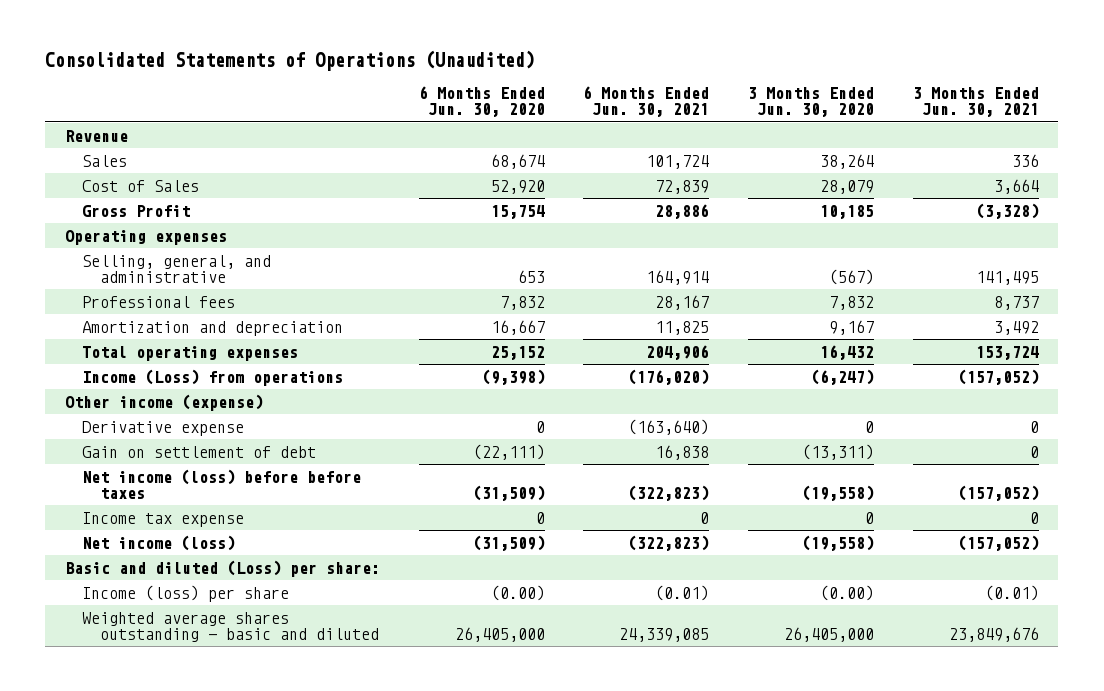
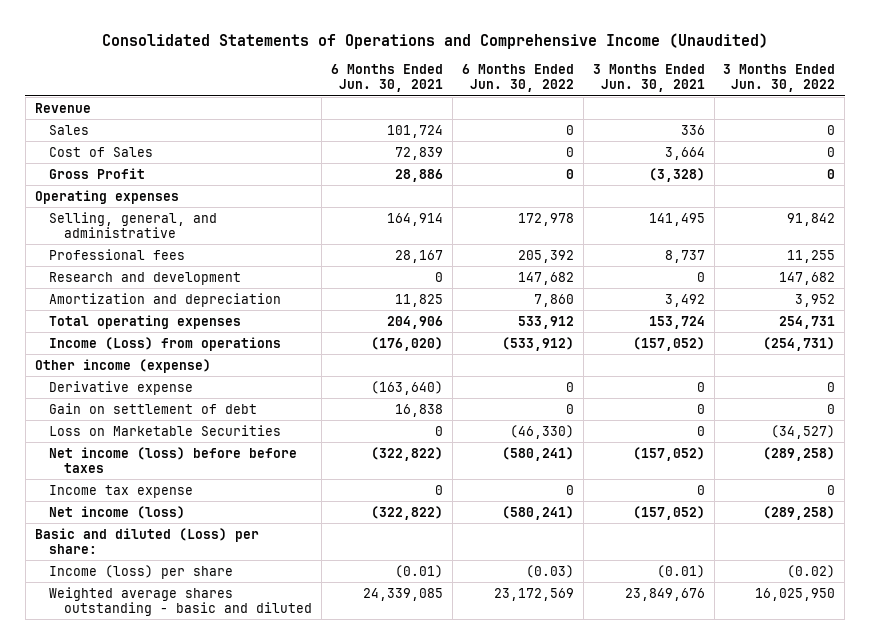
[45,49,536,71] Consolidated Statements of Operations (Unaudited) -> [102,32,769,49] Consolidated Statements of Operations and Comprehensive Income (Unaudited)
[418,86,545,118] 6 Months Ended Jun. 30, 2020 -> none
[748,87,875,118] 3 Months Ended Jun. 30, 2020 -> none
none -> [461,64,574,93] 6 Months Ended Jun. 30, 2022
none -> [723,64,836,93] 3 Months Ended Jun. 30, 2022
none -> [49,271,242,285] Research and development
none -> [49,424,282,436] Loss on Marketable Securities
[628,485,710,502] (322,823) -> [370,446,443,461] (322,822)
[628,534,710,551] (322,823) -> [370,505,443,520] (322,822)

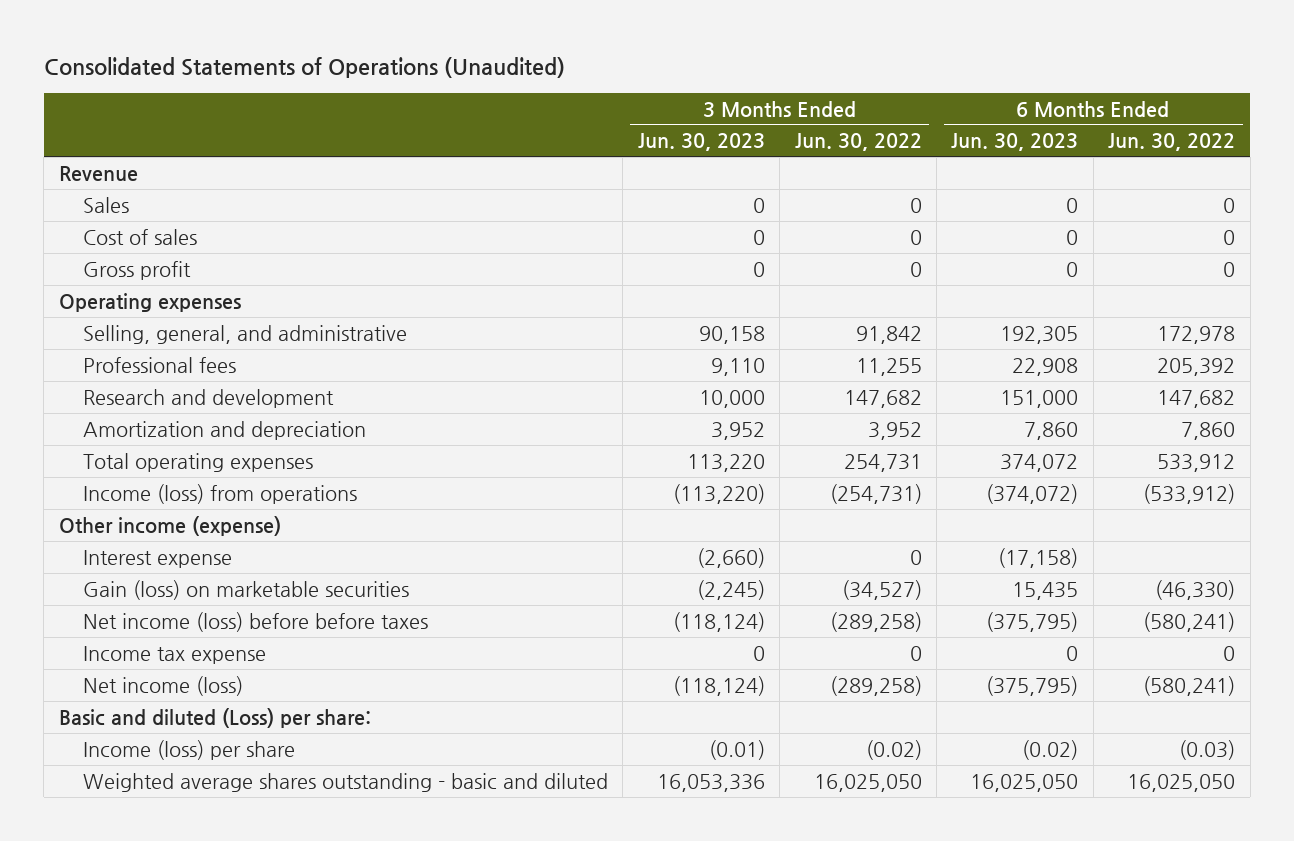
[102,32,769,49] Consolidated Statements of Operations and Comprehensive Income (Unaudited) -> [43,56,565,78] Consolidated Statements of Operations (Unaudited)
[330,64,443,93] 6 Months Ended Jun. 30, 2021 -> none
[592,64,705,93] 3 Months Ended Jun. 30, 2021 -> none
none -> [637,133,765,152] Jun. 30, 2023
none -> [951,133,1079,152] Jun. 30, 2023
[49,146,154,157] Cost of Sales -> [82,228,197,245] Cost of sales
[49,167,146,179] Gross Profit -> [82,260,191,280] Gross profit
[49,336,282,351] Income (Loss) from operations -> [82,483,357,504] Income (loss) from operations
[49,380,194,395] Derivative expense -> none
[49,402,258,414] Gain on settlement of debt -> none
none -> [82,549,232,568] Interest expense
[49,424,282,436] Loss on Marketable Securities -> [82,579,409,600] Gain (loss) on marketable securities
[493,587,574,601] 23,172,569 -> [1127,773,1236,792] 16,025,050
[755,587,836,601] 16,025,950 -> [813,773,922,792] 16,025,050

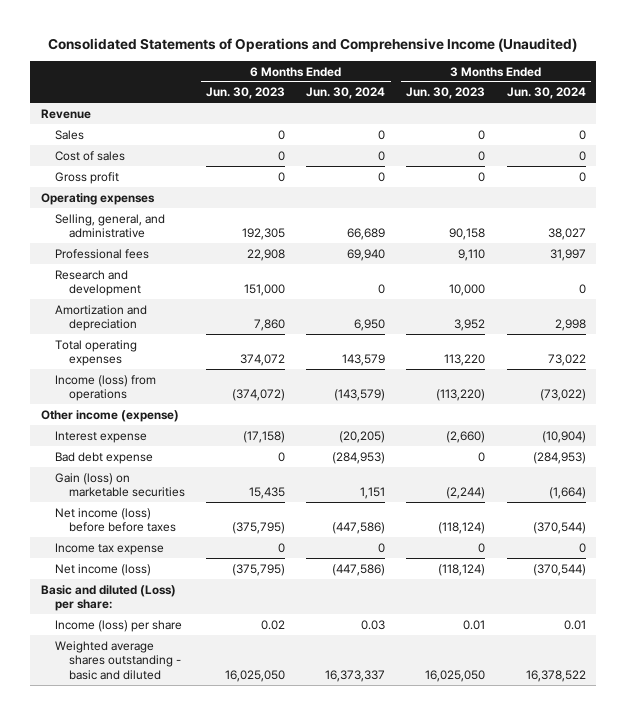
[43,56,565,78] Consolidated Statements of Operations (Unaudited) -> [48,37,578,52] Consolidated Statements of Operations and Comprehensive Income (Unaudited)
[794,133,922,152] Jun. 30, 2022 -> none
[1108,133,1236,152] Jun. 30, 2022 -> none
none -> [306,87,386,100] Jun. 30, 2024
none -> [506,87,586,100] Jun. 30, 2024
none -> [55,451,154,464] Bad debt expense
[696,579,765,600] (2,245) -> [446,487,486,500] (2,244)
[708,739,765,760] (0.01) -> [463,619,486,630] 0.01
[1022,739,1079,760] (0.02) -> [261,619,286,630] 0.02
[656,773,765,792] 16,053,336 -> [425,669,486,682] 16,025,050

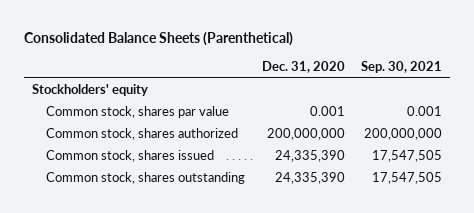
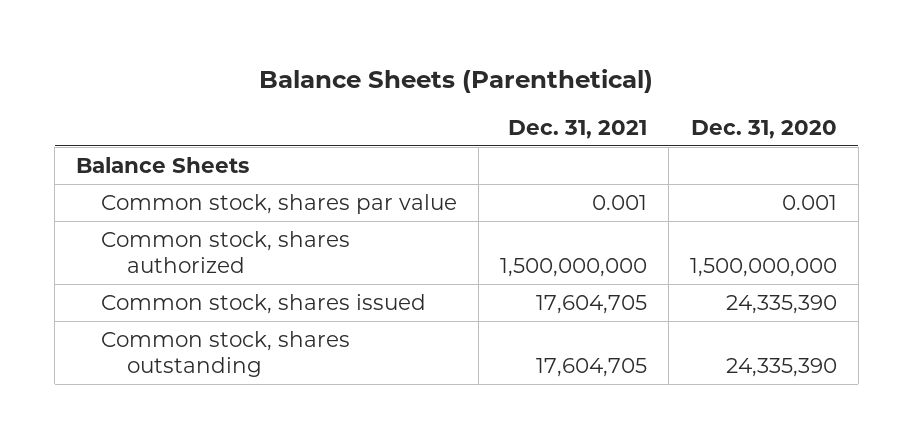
[24,32,294,47] Consolidated Balance Sheets (Parenthetical) -> [259,68,654,93] Balance Sheets (Parenthetical)
[361,61,443,74] Sep. 30, 2021 -> none
none -> [508,119,648,139] Dec. 31, 2021
[32,84,149,97] Stockholders' equity -> none
none -> [76,156,250,173] Balance Sheets
[266,128,345,141] 200,000,000 -> [689,258,837,278] 1,500,000,000

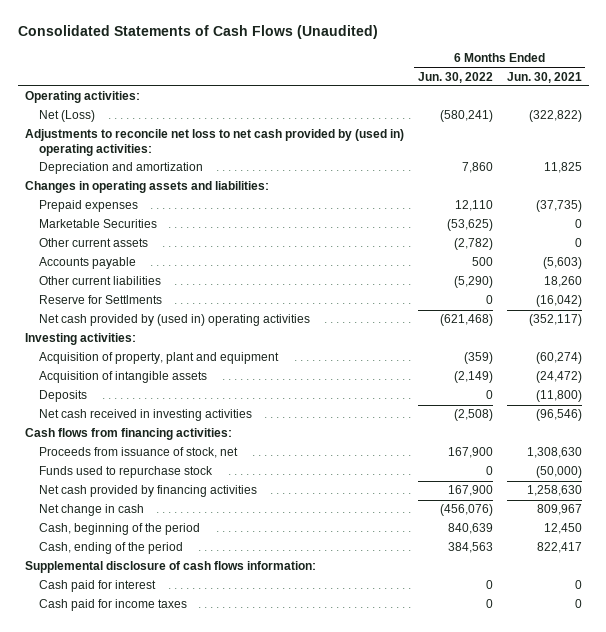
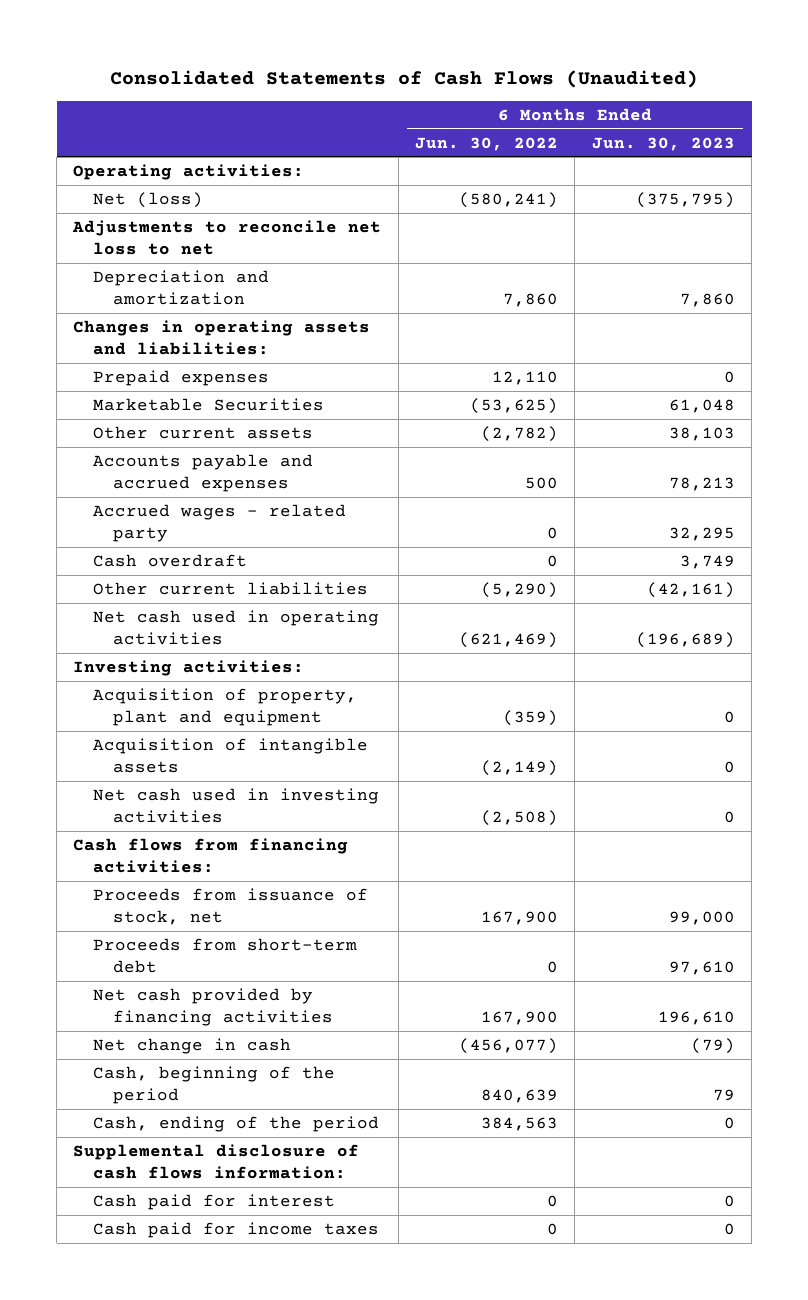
[506,71,582,83] Jun. 30, 2021 -> none
none -> [591,136,735,151] Jun. 30, 2023
[24,129,404,156] Adjustments to reconcile net loss to net cash provided by (used in) operating activities: -> none
[38,110,95,123] Net (Loss) -> [93,191,204,208] Net (loss)
none -> [72,219,382,256] Adjustments to reconcile net loss to net
[38,257,136,270] Accounts payable -> none
none -> [93,453,314,493] Accounts payable and accrued expenses
none -> [93,503,347,543] Accrued wages - related party
none -> [93,553,248,567] Cash overdraft
[38,295,162,305] Reserve for Settlments -> none
[38,314,310,327] Net cash provided by (used in) operating activities -> [93,609,380,646] Net cash used in operating activities
[439,314,493,327] (621,468) -> [459,632,559,649] (621,469)
[38,390,87,403] Deposits -> none
[38,409,252,422] Net cash received in investing activities -> [93,787,380,824] Net cash used in investing activities
[38,466,213,479] Funds used to repurchase stock -> none
none -> [93,937,358,974] Proceeds from short-term debt
[439,504,493,517] (456,076) -> [459,1037,559,1054] (456,077)

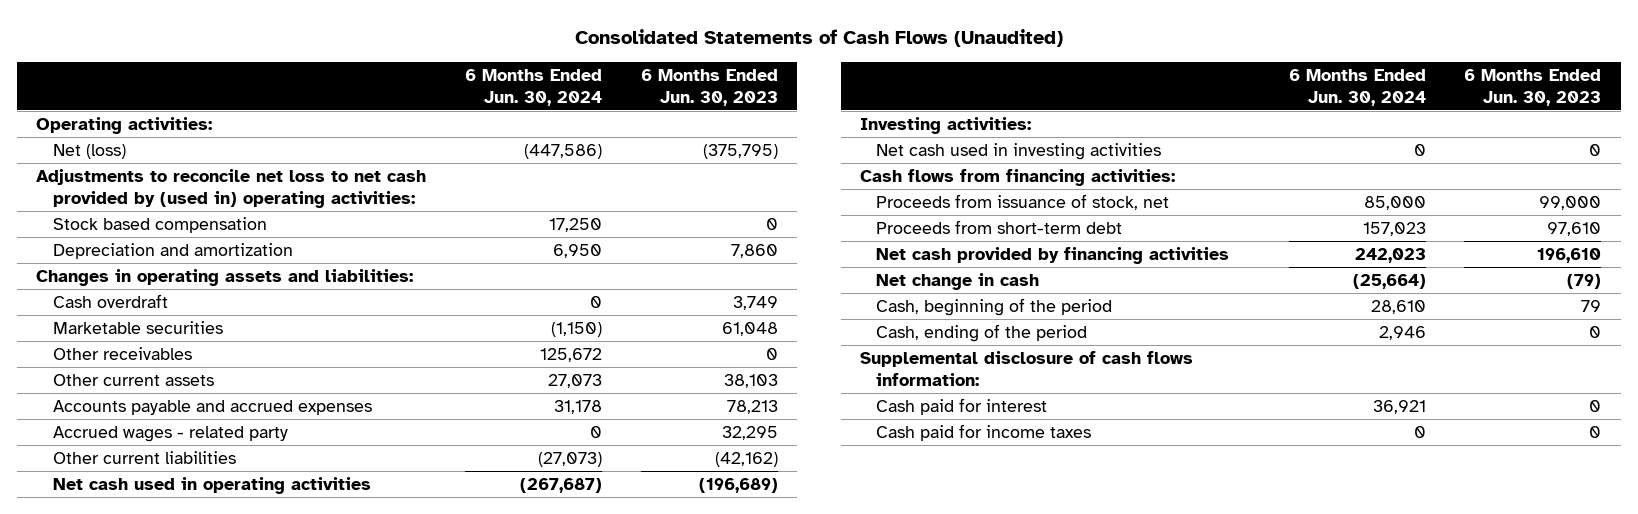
[415,136,559,151] Jun. 30, 2022 -> none
none -> [464,68,602,106] 6 Months Ended Jun. 30, 2024
[72,219,382,256] Adjustments to reconcile net loss to net -> none
none -> [36,169,427,208] Adjustments to reconcile net loss to net cash provided by (used in) operating activities:
none -> [52,217,267,234] Stock based compensation
[93,369,270,386] Prepaid expenses -> none
[93,553,248,567] Cash overdraft -> [52,294,168,309] Cash overdraft
[93,397,325,411] Marketable Securities -> [52,321,223,335] Marketable securities
none -> [52,347,192,361] Other receivables
[646,581,735,598] (42,161) -> [714,452,778,468] (42,162)
[93,687,358,727] Acquisition of property, plant and equipment -> none
[93,737,369,774] Acquisition of intangible assets -> none

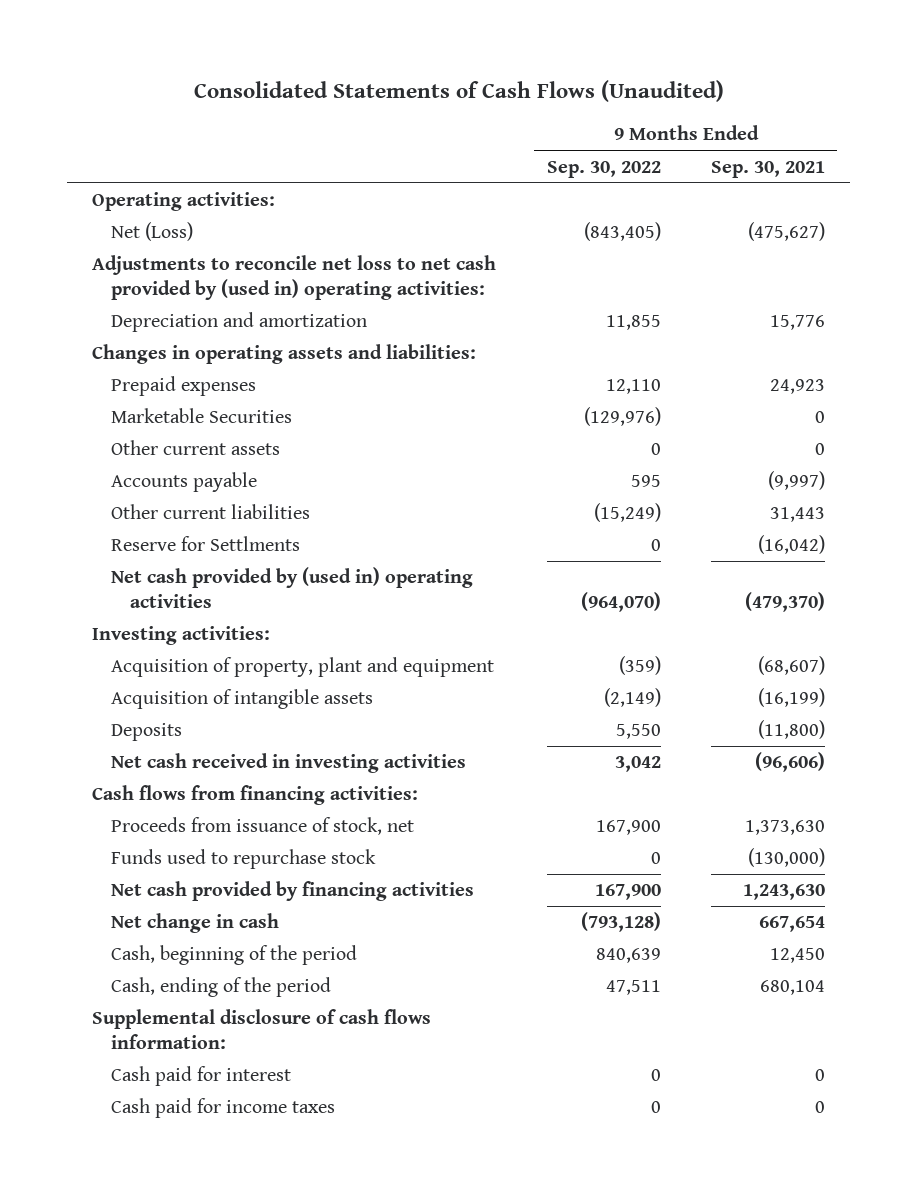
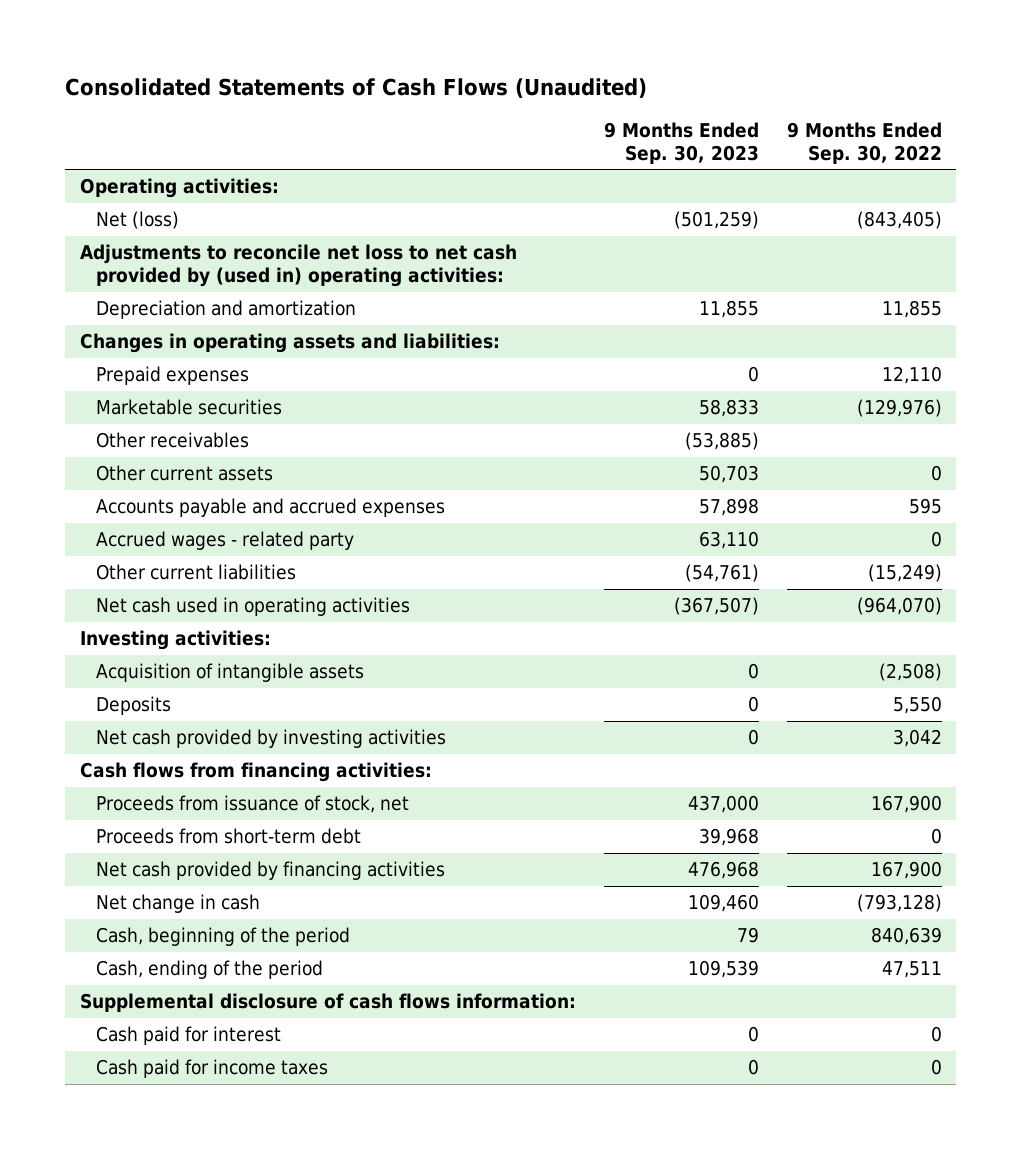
[710,160,825,178] Sep. 30, 2021 -> none
none -> [603,122,759,164] 9 Months Ended Sep. 30, 2023
[111,222,194,242] Net (Loss) -> [96,211,180,230] Net (loss)
[111,408,293,424] Marketable Securities -> [96,399,283,416] Marketable securities
none -> [96,432,250,449] Other receivables
[111,472,258,493] Accounts payable -> [96,498,446,518] Accounts payable and accrued expenses
none -> [96,531,355,551] Accrued wages - related party
[111,536,301,552] Reserve for Settlments -> none
[111,567,474,609] Net cash provided by (used in) operating activities -> [96,597,411,617] Net cash used in operating activities
[111,657,495,678] Acquisition of property, plant and equipment -> none
[603,688,661,708] (2,149) -> [879,663,943,682] (2,508)
[111,753,467,774] Net cash received in investing activities -> [96,729,447,749] Net cash provided by investing activities
[111,849,377,870] Funds used to repurchase stock -> none
none -> [96,828,362,845] Proceeds from short-term debt

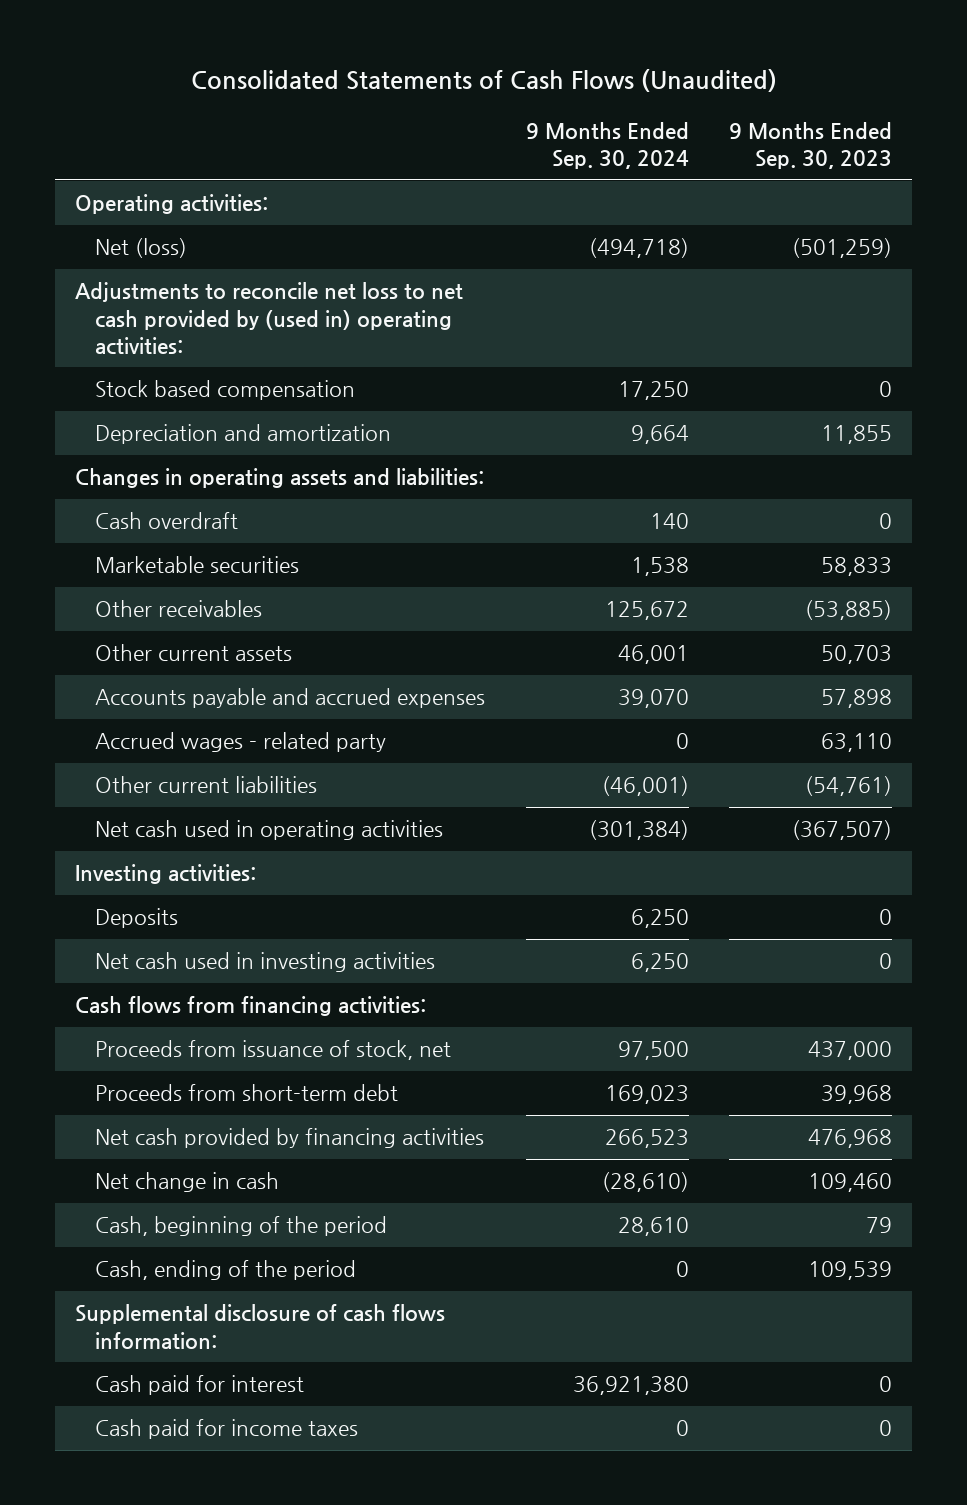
[787,122,943,164] 9 Months Ended Sep. 30, 2022 -> none
none -> [525,121,689,170] 9 Months Ended Sep. 30, 2024
none -> [95,380,356,401] Stock based compensation
[96,366,250,386] Prepaid expenses -> none
none -> [95,512,239,530] Cash overdraft
[96,663,365,683] Acquisition of intangible assets -> none
[96,729,447,749] Net cash provided by investing activities -> [95,952,436,973] Net cash used in investing activities

